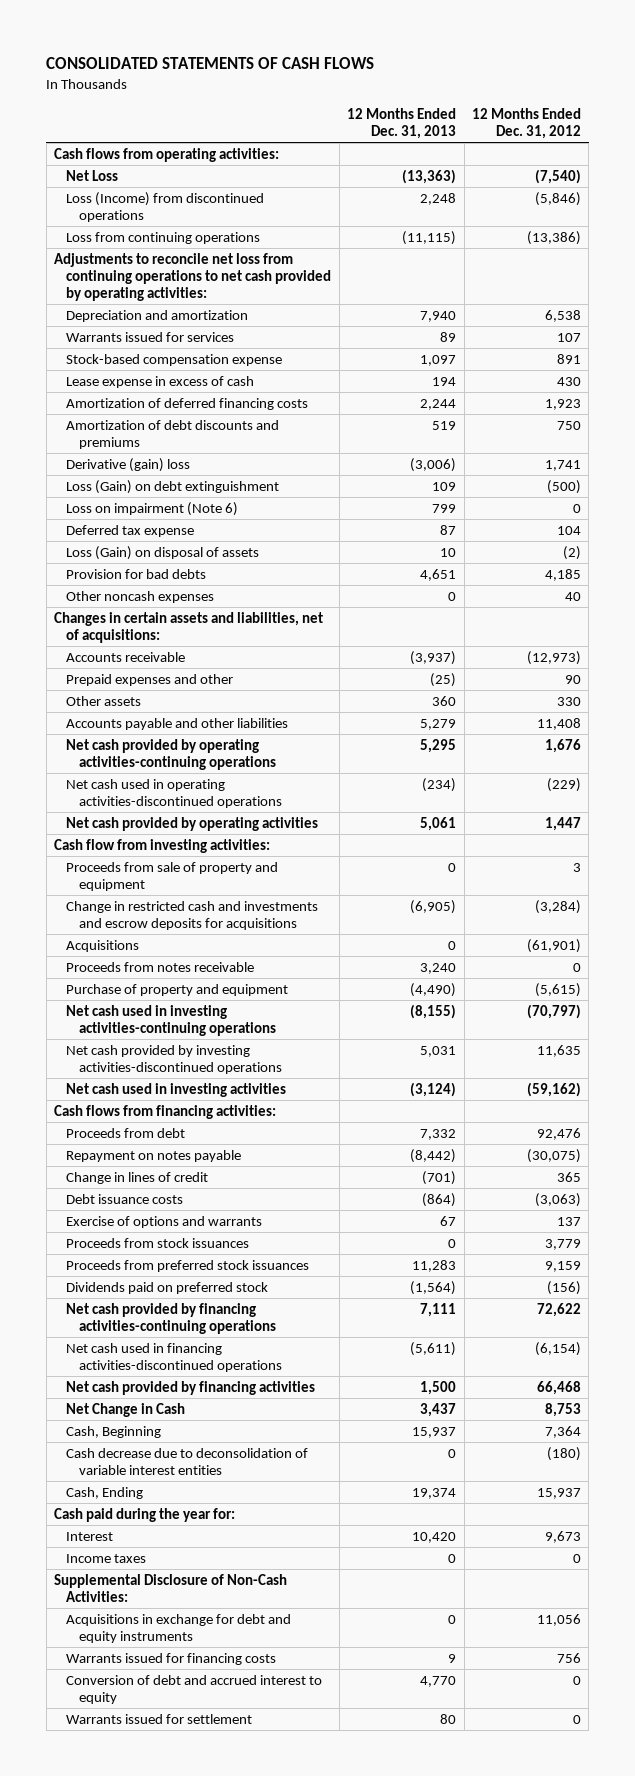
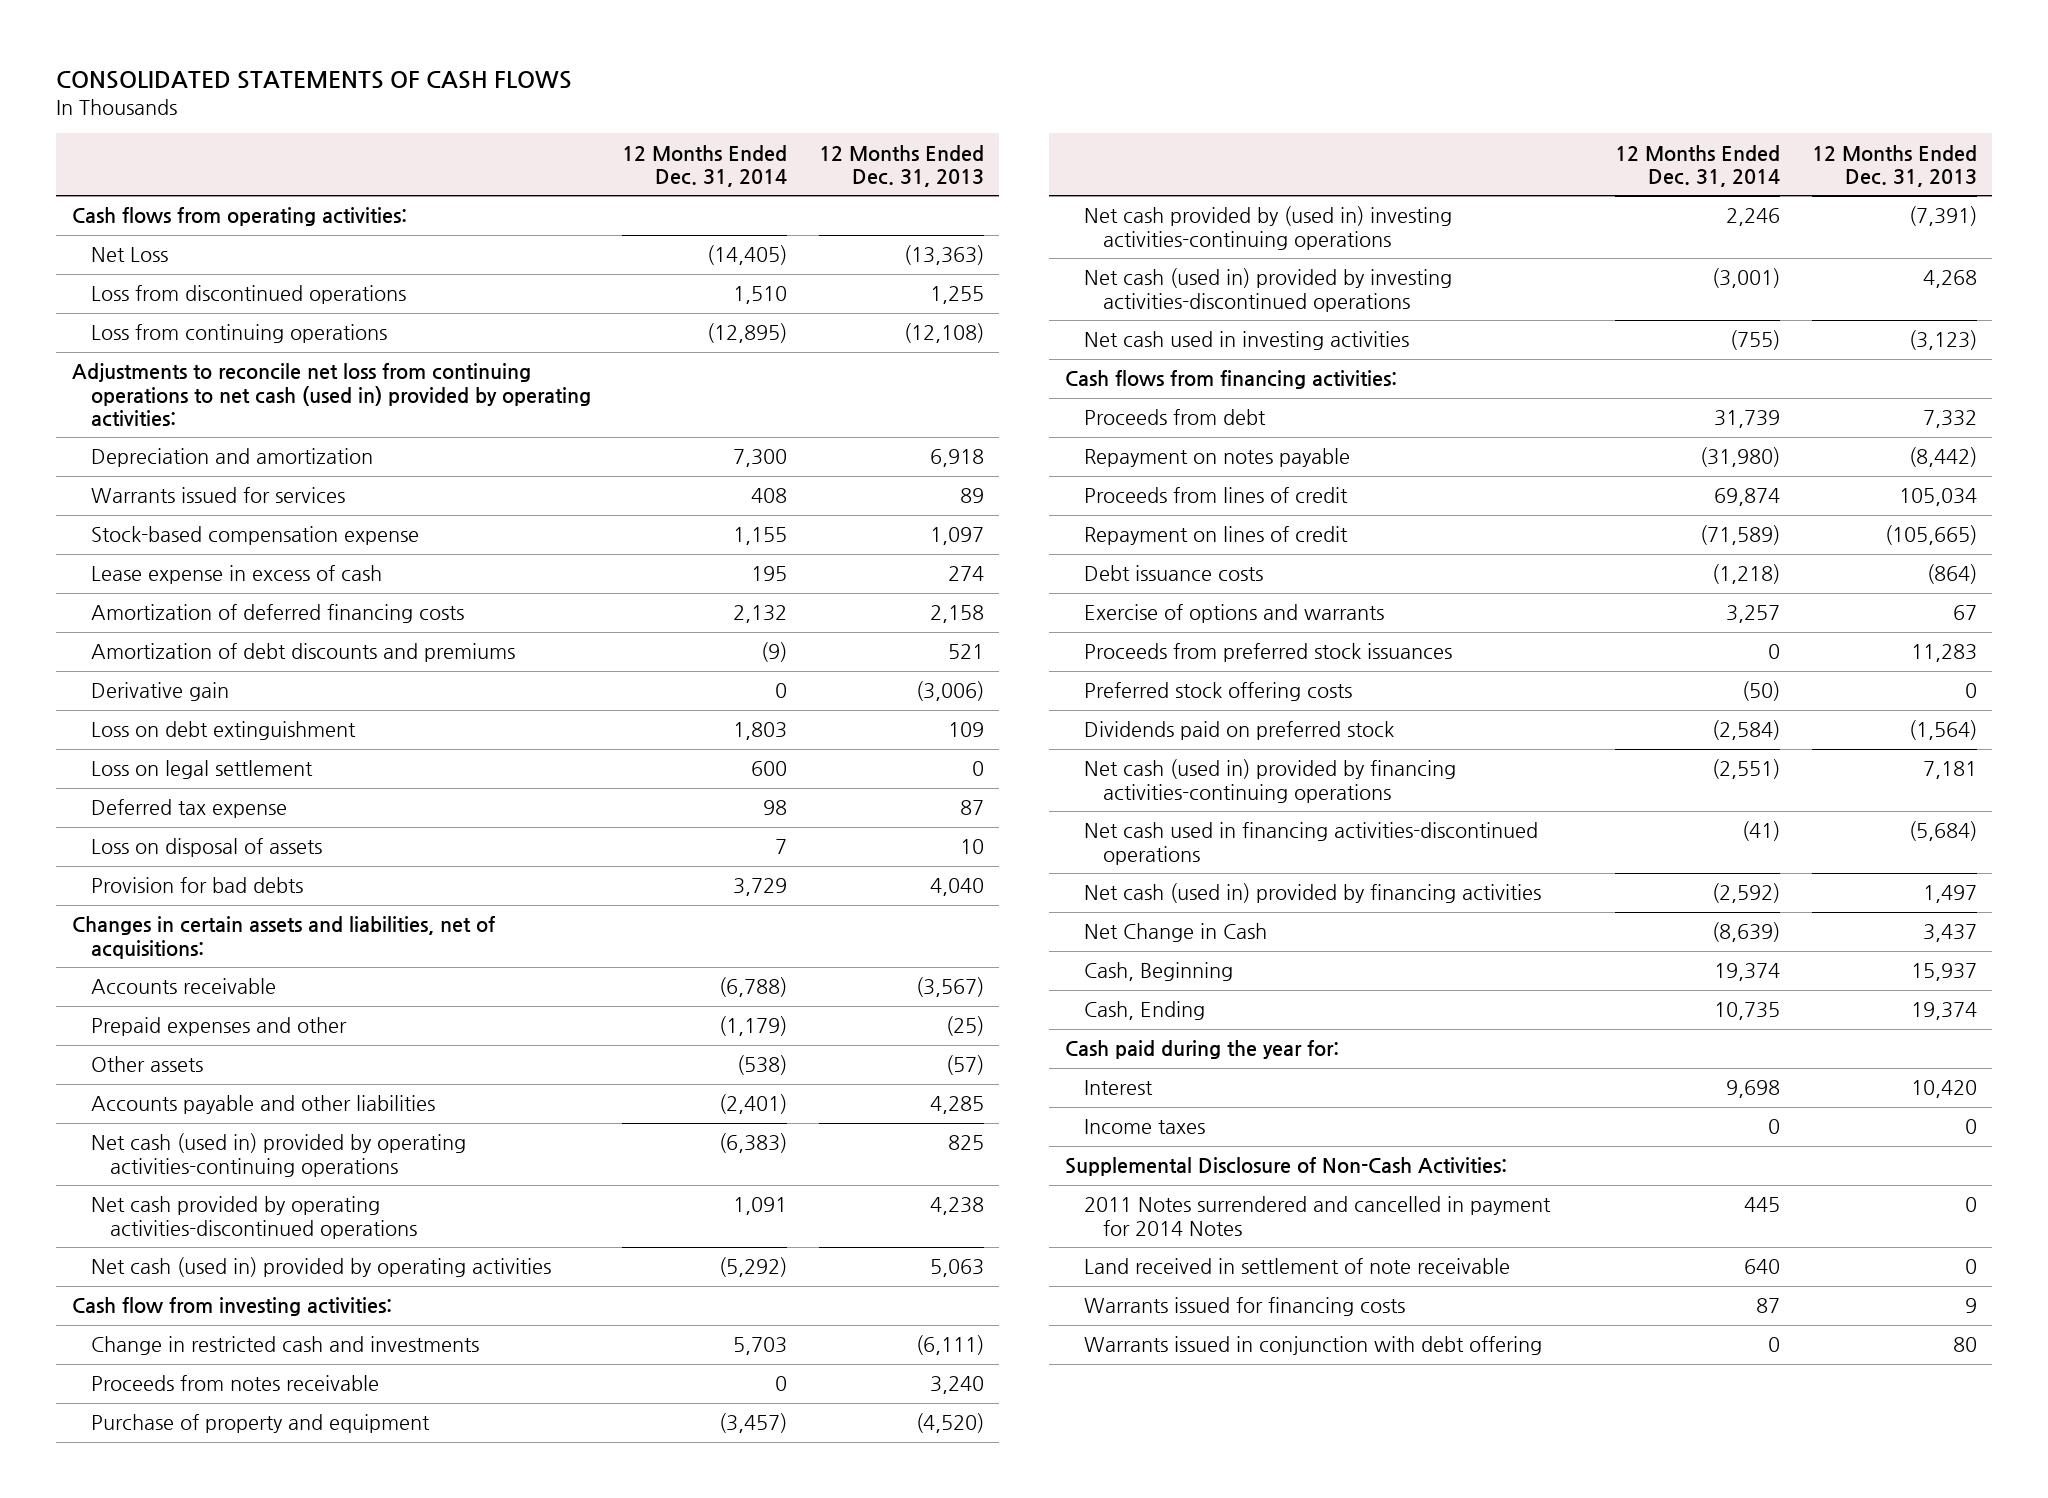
[471,108,581,140] 12 Months Ended Dec. 31, 2012 -> none
none -> [622,144,788,188] 12 Months Ended Dec. 31, 2014
[66,191,265,222] Loss (Income) from discontinued operations -> [90,285,406,305] Loss from discontinued operations
[420,192,457,205] 2,248 -> [929,286,984,305] 1,255
[402,230,457,245] (11,115) -> [903,323,984,344] (12,108)
[54,252,332,301] Adjustments to reconcile net loss from continuing operations to net cash provided by operating activities: -> [71,363,591,427] Adjustments to reconcile net loss from continuing operations to net cash (used in) provided by operating activities:
[420,310,457,322] 7,940 -> [929,449,984,468] 6,918
[66,501,239,516] Loss on impairment (Note 6) -> none
[432,376,457,386] 194 -> [947,566,984,582] 274
[420,398,457,410] 2,244 -> [929,605,984,624] 2,158
[432,420,457,430] 519 -> [947,644,984,660] 521
[66,457,191,472] Derivative (gain) loss -> [90,682,229,702] Derivative gain
[66,479,280,494] Loss (Gain) on debt extinguishment -> [90,721,356,741] Loss on debt extinguishment
none -> [90,760,313,780] Loss on legal settlement
[66,590,215,603] Other noncash expenses -> none
[66,545,260,560] Loss (Gain) on disposal of assets -> [90,838,322,858] Loss on disposal of assets
[420,568,457,581] 4,651 -> [929,878,984,897] 4,040
[410,650,457,665] (3,937) -> [915,977,984,998] (3,567)
[432,695,457,706] 360 -> [945,1055,984,1076] (57)
[420,718,457,730] 5,279 -> [929,1096,984,1115] 4,285
[66,738,276,770] Net cash provided by operating activities-continuing operations -> [90,1133,466,1177] Net cash (used in) provided by operating activities-continuing operations
[420,738,457,753] 5,295 -> [947,1135,984,1151] 825
[66,778,282,808] Net cash used in operating activities-discontinued operations -> [90,1196,418,1239] Net cash provided by operating activities-discontinued operations
[422,777,457,792] (234) -> [929,1197,984,1216] 4,238
[66,816,319,831] Net cash provided by operating activities -> [90,1257,551,1278] Net cash (used in) provided by operating activities
[420,816,457,831] 5,061 -> [929,1259,984,1278] 5,063
[66,861,279,891] Proceeds from sale of property and equipment -> none
[66,939,140,952] Acquisitions -> none
[66,900,319,930] Change in restricted cash and investments and escrow deposits for acquisitions -> [90,1336,479,1356] Change in restricted cash and investments
[410,899,457,914] (6,905) -> [915,1335,984,1356] (6,111)
[410,982,457,997] (4,490) -> [915,1413,984,1434] (4,520)
[66,1004,276,1036] Net cash used in investing activities-continuing operations -> [1083,206,1452,250] Net cash provided by (used in) investing activities-continuing operations
[410,1003,457,1019] (8,155) -> [1908,206,1977,227] (7,391)
[66,1044,282,1074] Net cash provided by investing activities-discontinued operations -> [1083,268,1452,312] Net cash (used in) provided by investing activities-discontinued operations
[420,1045,457,1057] 5,031 -> [1922,270,1977,289] 4,268
[410,1081,457,1097] (3,124) -> [1908,330,1977,351] (3,123)
[66,1171,209,1184] Change in lines of credit -> [1083,487,1348,504] Proceeds from lines of credit
[422,1170,457,1185] (701) -> [1898,488,1977,507] 105,034
none -> [1083,526,1348,546] Repayment on lines of credit
[66,1237,250,1248] Proceeds from stock issuances -> none
none -> [1083,682,1352,702] Preferred stock offering costs
[66,1302,276,1334] Net cash provided by financing activities-continuing operations -> [1083,759,1456,803] Net cash (used in) provided by financing activities-continuing operations
[420,1302,457,1317] 7,111 -> [1922,761,1977,780] 7,181
[410,1341,457,1356] (5,611) -> [1908,821,1977,842] (5,684)
[66,1380,316,1395] Net cash provided by financing activities -> [1083,883,1541,904] Net cash (used in) provided by financing activities
[420,1380,457,1395] 1,500 -> [1922,885,1977,904] 1,497
[66,1447,309,1475] Cash decrease due to deconsolidation of variable interest entities -> none
[66,1613,292,1643] Acquisitions in exchange for debt and equity instruments -> [1083,1196,1551,1236] 2011 Notes surrendered and cancelled in payment for 2014 Notes
none -> [1083,1258,1510,1275] Land received in settlement of note receivable
[66,1674,323,1704] Conversion of debt and accrued interest to equity -> none
[66,1713,253,1724] Warrants issued for settlement -> [1083,1336,1542,1356] Warrants issued in conjunction with debt offering

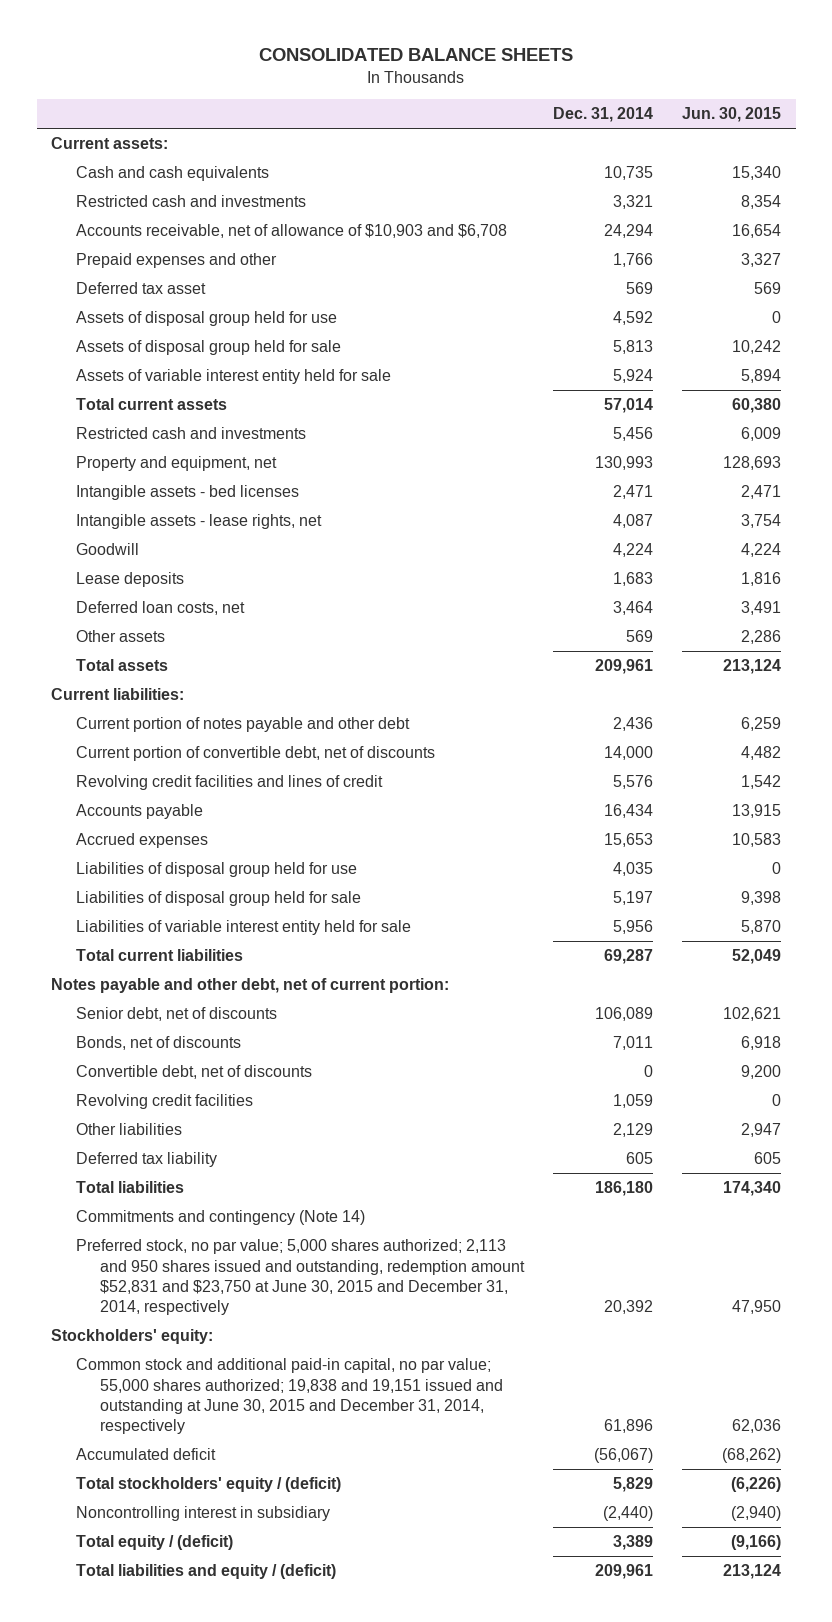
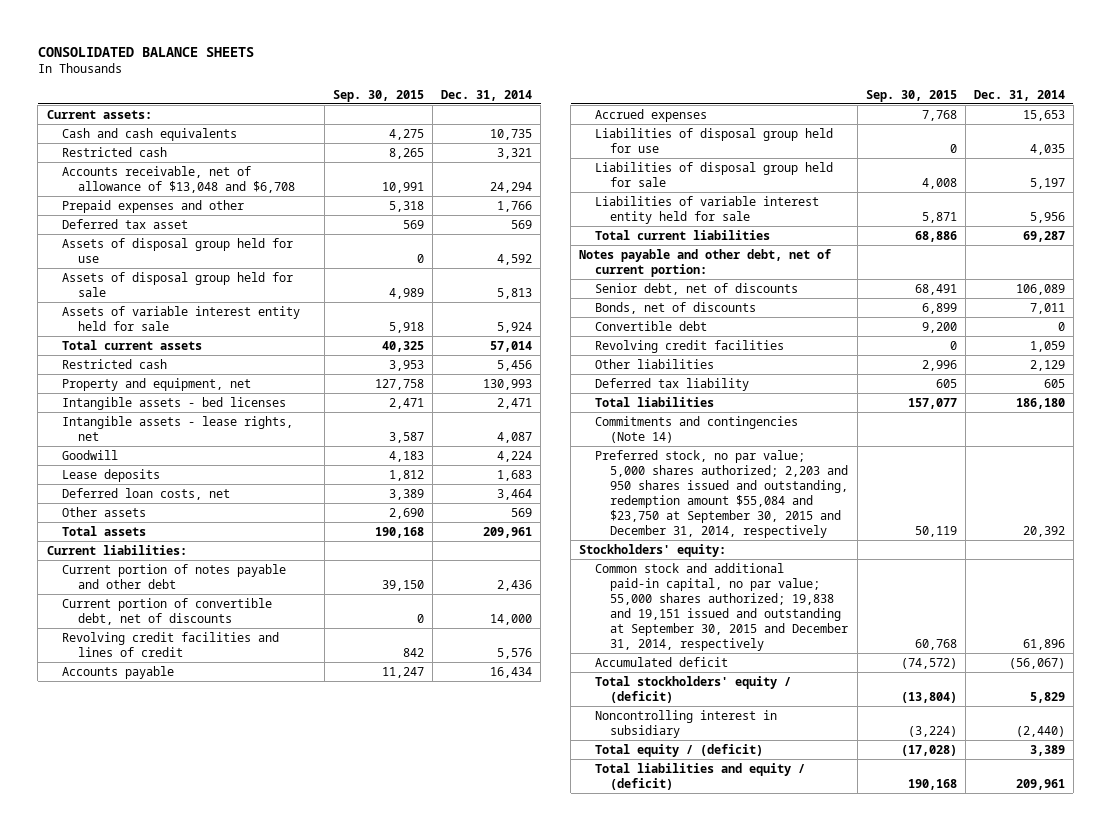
[682,107,782,123] Jun. 30, 2015 -> none
none -> [332,89,424,102] Sep. 30, 2015
[75,195,306,208] Restricted cash and investments -> [62,146,168,157] Restricted cash
[75,224,507,239] Accounts receivable, net of allowance of $10,903 and $6,708 -> [62,165,295,193] Accounts receivable, net of allowance of $13,048 and $6,708
[75,427,306,440] Restricted cash and investments -> [62,358,168,369] Restricted cash
[75,1065,312,1080] Convertible debt, net of discounts -> [594,320,707,331] Convertible debt
[75,1210,365,1226] Commitments and contingency (Note 14) -> [594,415,798,443] Commitments and contingencies (Note 14)
[75,1239,525,1316] Preferred stock, no par value; 5,000 shares authorized; 2,113 and 950 shares issued and outstanding, redemption amount $52,831 and $23,750 at June 30, 2015 and December 31, 2014, respectively -> [594,449,849,539] Preferred stock, no par value; 5,000 shares authorized; 2,203 and 950 shares issued and outstanding, redemption amount $55,084 and $23,750 at September 30, 2015 and December 31, 2014, respectively
[75,1358,503,1435] Common stock and additional paid-in capital, no par value; 55,000 shares authorized; 19,838 and 19,151 issued and outstanding at June 30, 2015 and December 31, 2014, respectively -> [594,562,849,652] Common stock and additional paid-in capital, no par value; 55,000 shares authorized; 19,838 and 19,151 issued and outstanding at September 30, 2015 and December 31, 2014, respectively

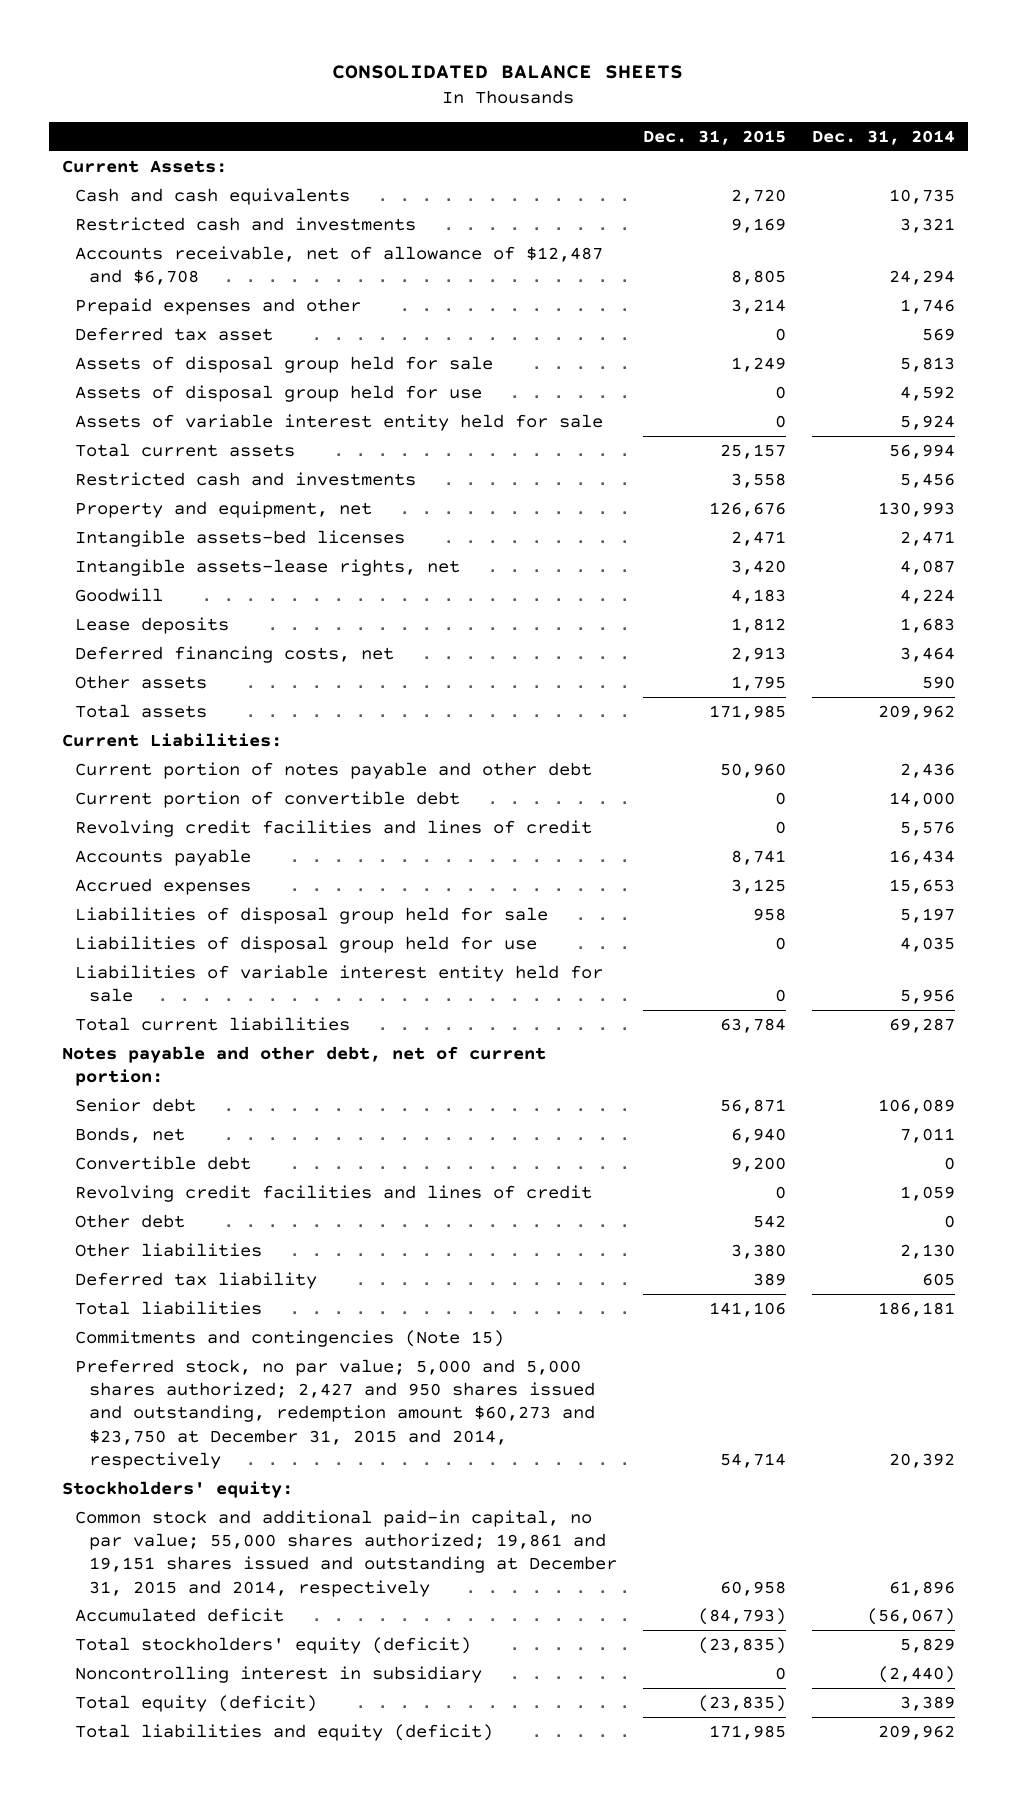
[332,89,424,102] Sep. 30, 2015 -> none
none -> [643,129,787,145] Dec. 31, 2015
[46,109,152,119] Current assets: -> [61,159,227,173] Current Assets:
[62,146,168,157] Restricted cash -> [75,216,417,231] Restricted cash and investments
[62,165,295,193] Accounts receivable, net of allowance of $13,048 and $6,708 -> [75,245,604,286] Accounts receivable, net of allowance of $12,487 and $6,708
[497,200,533,212] 1,766 -> [900,298,956,314] 1,746
[62,237,294,263] Assets of disposal group held for use -> [75,384,483,402] Assets of disposal group held for use
[490,340,533,352] 57,014 -> [889,443,956,459] 56,994
[62,358,168,369] Restricted cash -> [75,471,417,486] Restricted cash and investments
[62,396,287,410] Intangible assets - bed licenses -> [75,529,406,547] Intangible assets-bed licenses
[62,415,294,441] Intangible assets - lease rights, net -> [75,558,461,576] Intangible assets-lease rights, net
[62,487,231,500] Deferred loan costs, net -> [75,645,395,663] Deferred financing costs, net
[511,507,533,517] 569 -> [922,675,956,689] 590
[483,526,533,538] 209,961 -> [878,704,956,720] 209,962
[46,544,187,555] Current liabilities: -> [61,732,282,747] Current Liabilities:
[62,597,273,625] Current portion of convertible debt, net of discounts -> [75,790,461,808] Current portion of convertible debt
[594,127,833,153] Liabilities of disposal group held for use -> [75,935,538,953] Liabilities of disposal group held for use
[594,282,798,295] Senior debt, net of discounts -> [75,1097,197,1112] Senior debt
[594,301,756,314] Bonds, net of discounts -> [75,1126,186,1143] Bonds, net
[594,339,784,353] Revolving credit facilities -> [75,1184,593,1202] Revolving credit facilities and lines of credit
none -> [75,1213,186,1228] Other debt
[1029,359,1065,371] 2,129 -> [900,1243,956,1259] 2,130
[1015,397,1065,409] 186,180 -> [878,1301,956,1317] 186,181
[594,415,798,443] Commitments and contingencies (Note 14) -> [75,1329,505,1347] Commitments and contingencies (Note 15)
[594,449,849,539] Preferred stock, no par value; 5,000 shares authorized; 2,203 and 950 shares issued and outstanding, redemption amount $55,084 and $23,750 at September 30, 2015 and December 31, 2014, respectively -> [75,1358,595,1469] Preferred stock, no par value; 5,000 and 5,000 shares authorized; 2,427 and 950 shares issued and outstanding, redemption amount $60,273 and $23,750 at December 31, 2015 and 2014, respectively
[594,562,849,652] Common stock and additional paid-in capital, no par value; 55,000 shares authorized; 19,838 and 19,151 issued and outstanding at September 30, 2015 and December 31, 2014, respectively -> [75,1509,617,1597] Common stock and additional paid-in capital, no par value; 55,000 shares authorized; 19,861 and 19,151 shares issued and outstanding at December 31, 2015 and 2014, respectively
[594,675,791,703] Total stockholders' equity / (deficit) -> [75,1636,472,1654] Total stockholders' equity (deficit)
[594,743,763,757] Total equity / (deficit) -> [75,1694,318,1712] Total equity (deficit)
[594,762,805,790] Total liabilities and equity / (deficit) -> [75,1723,494,1741] Total liabilities and equity (deficit)
[1015,778,1065,790] 209,961 -> [878,1724,956,1740] 209,962

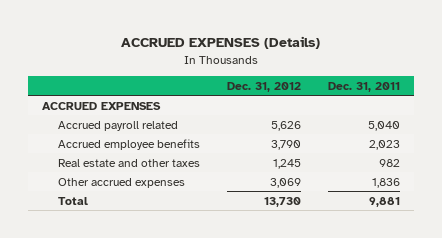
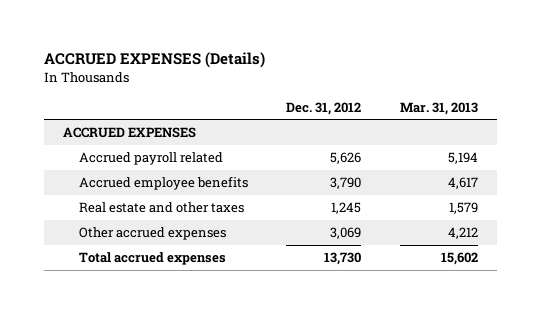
[328,81,401,92] Dec. 31, 2011 -> none
none -> [399,101,478,115] Mar. 31, 2013
[58,196,89,205] Total -> [79,252,227,266] Total accrued expenses

